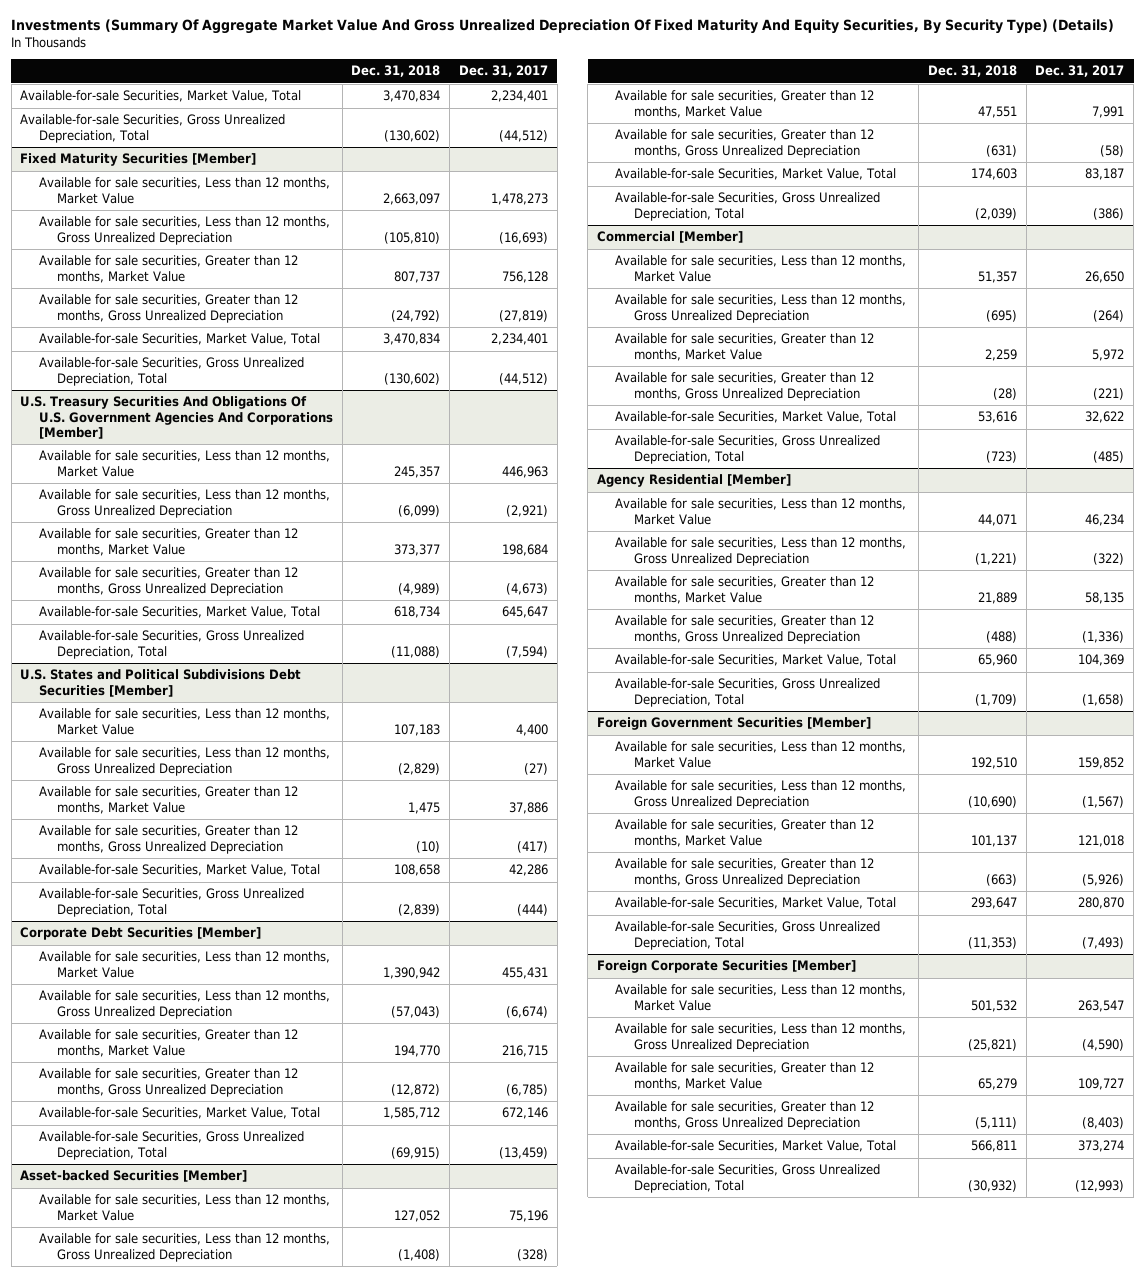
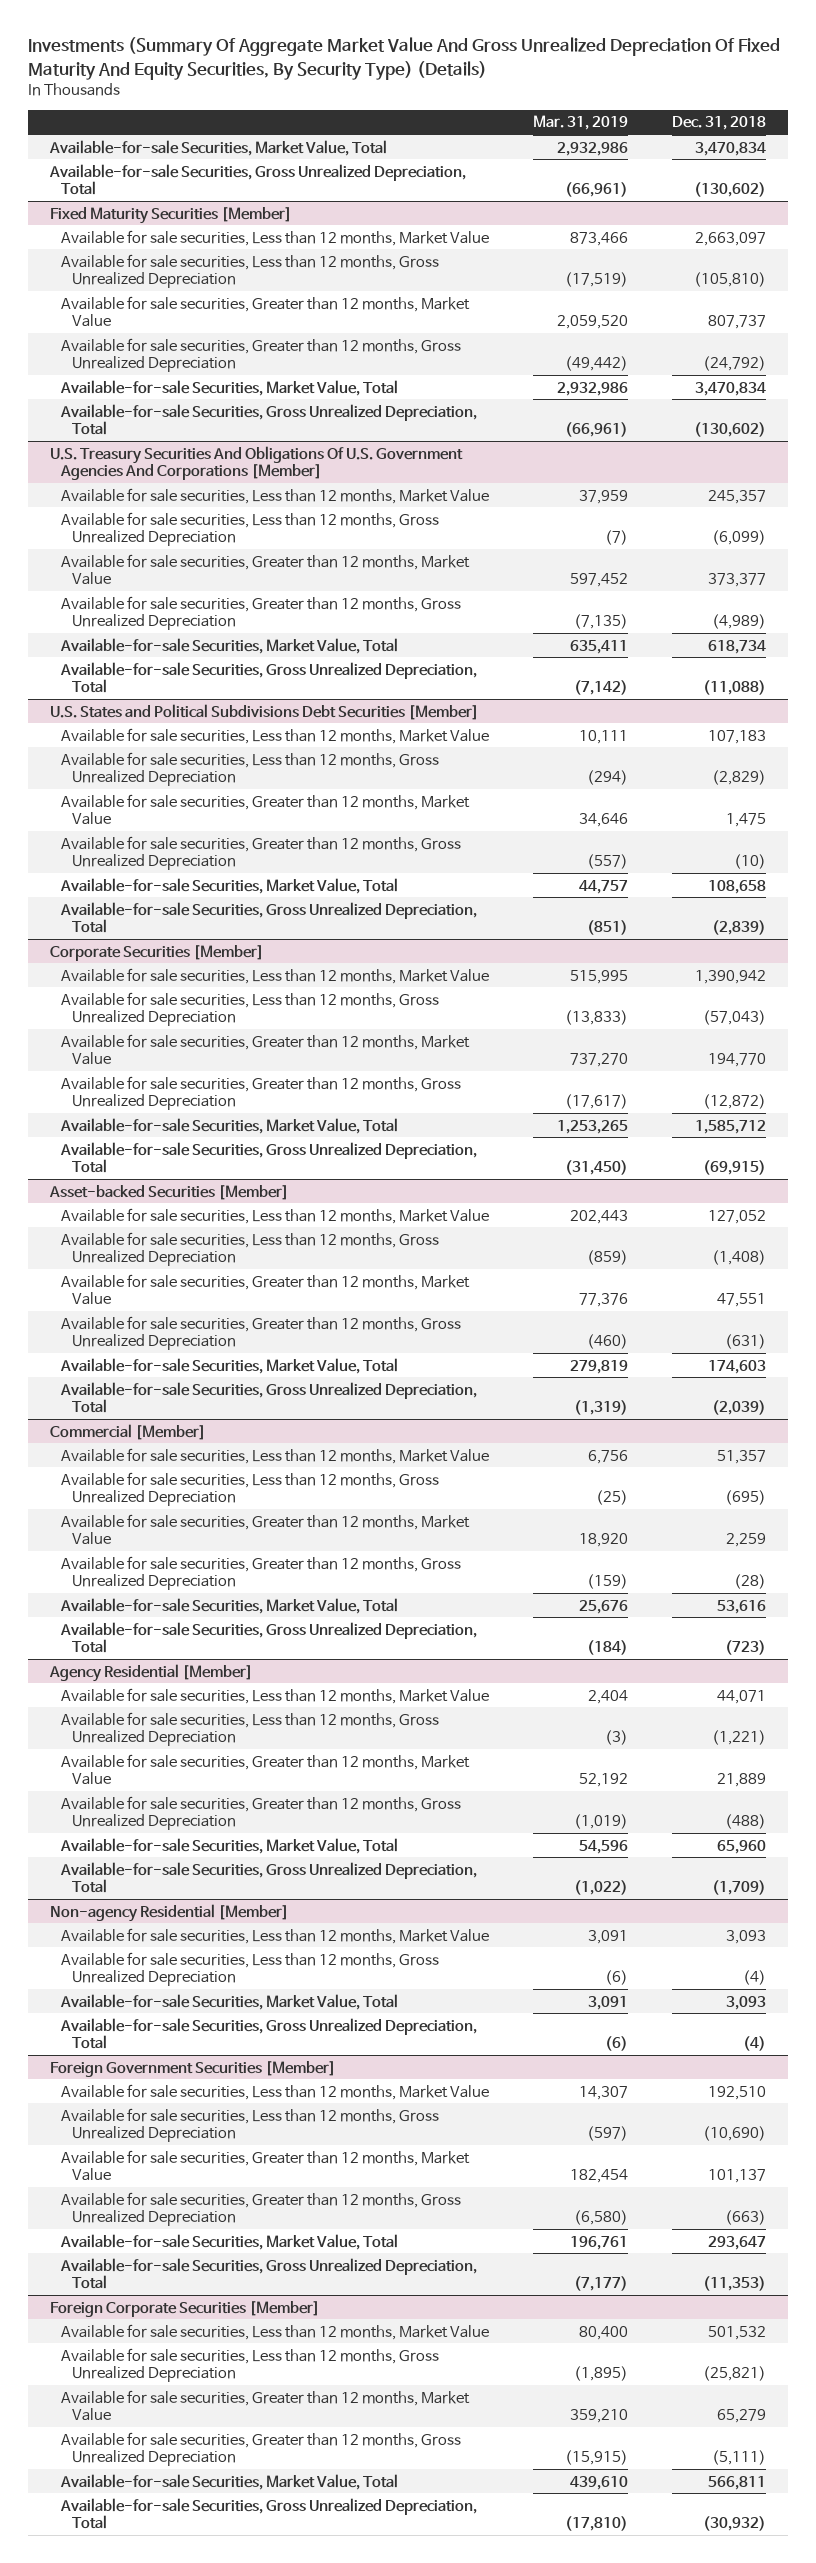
[458,65,548,78] Dec. 31, 2017 -> none
none -> [532,115,628,131] Mar. 31, 2019
[20,927,262,941] Corporate Debt Securities [Member] -> [50,944,265,961] Corporate Securities [Member]
none -> [50,1903,290,1922] Non-agency Residential [Member]
none -> [60,1927,489,1944] Available for sale securities, Less than 12 months, Market Value
none -> [60,1951,439,1987] Available for sale securities, Less than 12 months, Gross Unrealized Depreciation
none -> [59,1993,398,2010] Available-for-sale Securities, Market Value, Total
none -> [59,2017,477,2050] Available-for-sale Securities, Gross Unrealized Depreciation, Total

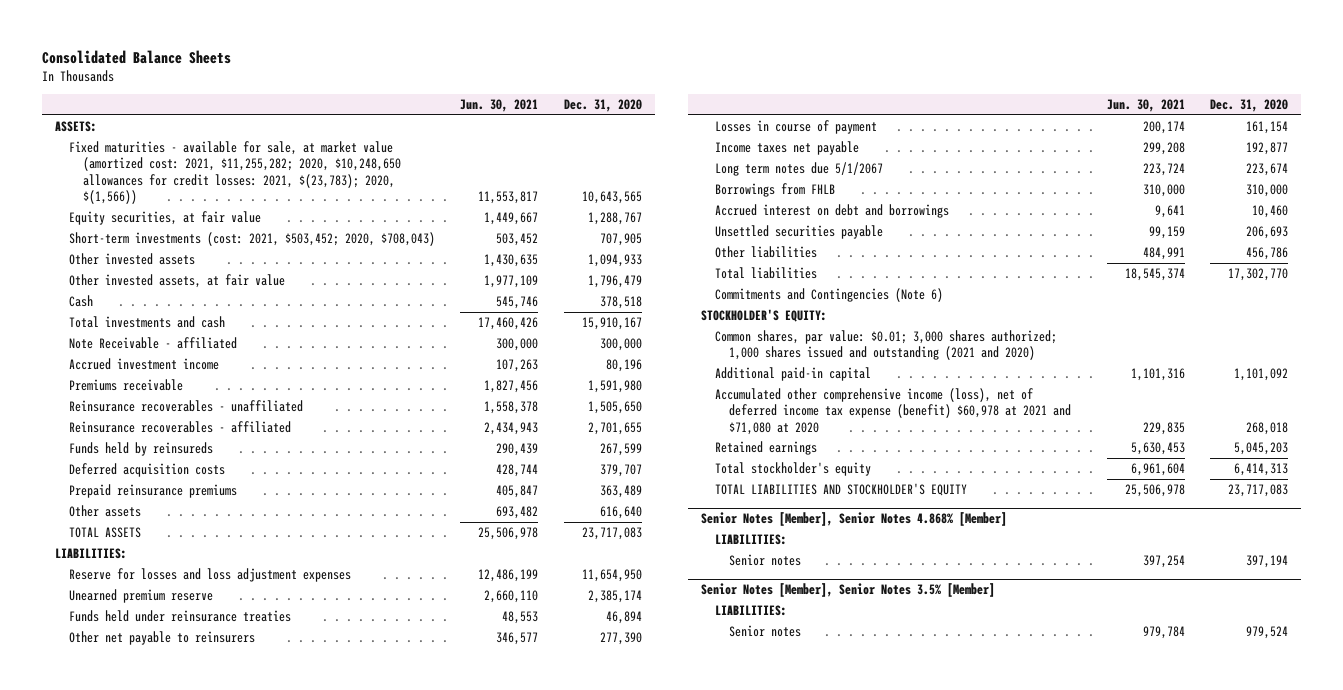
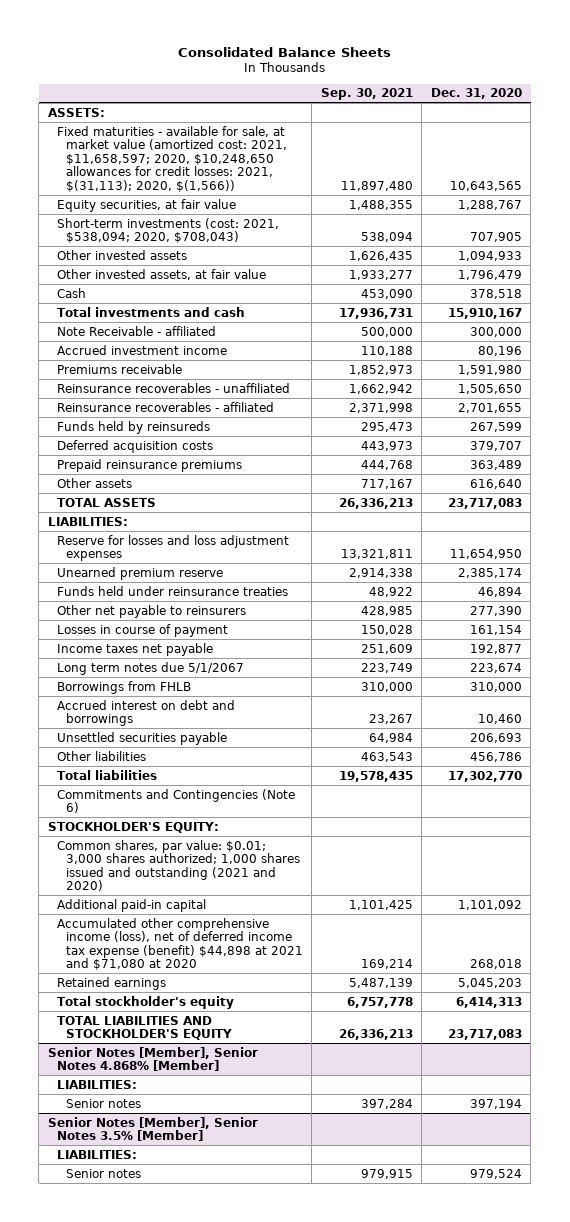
[460,99,539,113] Jun. 30, 2021 -> none
none -> [320,88,413,101] Sep. 30, 2021
[68,141,401,204] Fixed maturities - available for sale, at market value (amortized cost: 2021, $11,255,282; 2020, $10,248,650 allowances for credit losses: 2021, $(23,783); 2020, $(1,566)) -> [56,125,287,192] Fixed maturities - available for sale, at market value (amortized cost: 2021, $11,658,597; 2020, $10,248,650 allowances for credit losses: 2021, $(31,113); 2020, $(1,566))
[68,232,435,247] Short-term investments (cost: 2021, $503,452; 2020, $708,043) -> [56,217,279,244] Short-term investments (cost: 2021, $538,094; 2020, $708,043)
[715,388,1071,435] Accumulated other comprehensive income (loss), net of deferred income tax expense (benefit) $60,978 at 2021 and $71,080 at 2020 -> [56,917,303,971] Accumulated other comprehensive income (loss), net of deferred income tax expense (benefit) $44,898 at 2021 and $71,080 at 2020

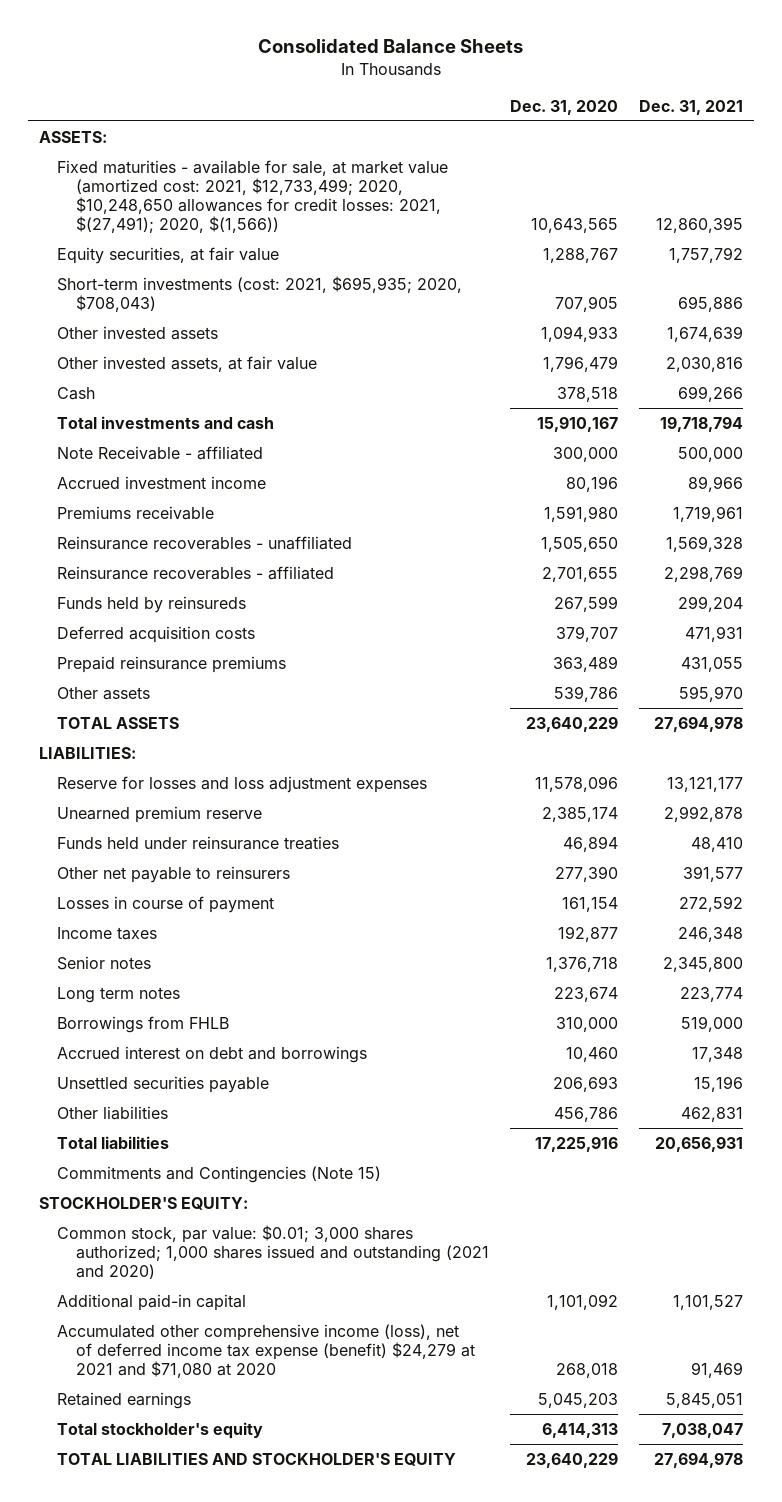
[320,88,413,101] Sep. 30, 2021 -> none
none -> [639,99,744,115] Dec. 31, 2021
[56,125,287,192] Fixed maturities - available for sale, at market value (amortized cost: 2021, $11,658,597; 2020, $10,248,650 allowances for credit losses: 2021, $(31,113); 2020, $(1,566)) -> [57,159,449,233] Fixed maturities - available for sale, at market value (amortized cost: 2021, $12,733,499; 2020, $10,248,650 allowances for credit losses: 2021, $(27,491); 2020, $(1,566))
[56,217,279,244] Short-term investments (cost: 2021, $538,094; 2020, $708,043) -> [57,275,463,312] Short-term investments (cost: 2021, $695,935; 2020, $708,043)
[469,478,522,489] 616,640 -> [554,685,619,702] 539,786
[447,497,522,509] 23,717,083 -> [526,715,619,732] 23,640,229
[449,549,522,560] 11,654,950 -> [535,775,619,792] 11,578,096
[56,642,213,656] Income taxes net payable -> [57,926,158,940] Income taxes
none -> [57,955,152,970] Senior notes
[56,661,244,675] Long term notes due 5/1/2067 -> [57,986,181,1003] Long term notes
[447,770,522,782] 17,302,770 -> [535,1135,619,1152] 17,225,916
[56,788,295,814] Commitments and Contingencies (Note 6) -> [57,1165,382,1183] Commitments and Contingencies (Note 15)
[56,839,300,892] Common shares, par value: $0.01; 3,000 shares authorized; 1,000 shares issued and outstanding (2021 and 2020) -> [57,1224,490,1279] Common stock, par value: $0.01; 3,000 shares authorized; 1,000 shares issued and outstanding (2021 and 2020)
[56,917,303,971] Accumulated other comprehensive income (loss), net of deferred income tax expense (benefit) $44,898 at 2021 and $71,080 at 2020 -> [57,1323,476,1378] Accumulated other comprehensive income (loss), net of deferred income tax expense (benefit) $24,279 at 2021 and $71,080 at 2020
[48,1046,259,1072] Senior Notes [Member], Senior Notes 4.868% [Member] -> none
[56,1079,137,1089] LIABILITIES: -> none
[65,1098,141,1108] Senior notes -> none
[48,1116,259,1142] Senior Notes [Member], Senior Notes 3.5% [Member] -> none
[56,1149,137,1159] LIABILITIES: -> none
[65,1168,141,1178] Senior notes -> none
[447,1029,522,1041] 23,717,083 -> [526,1451,619,1468] 23,640,229

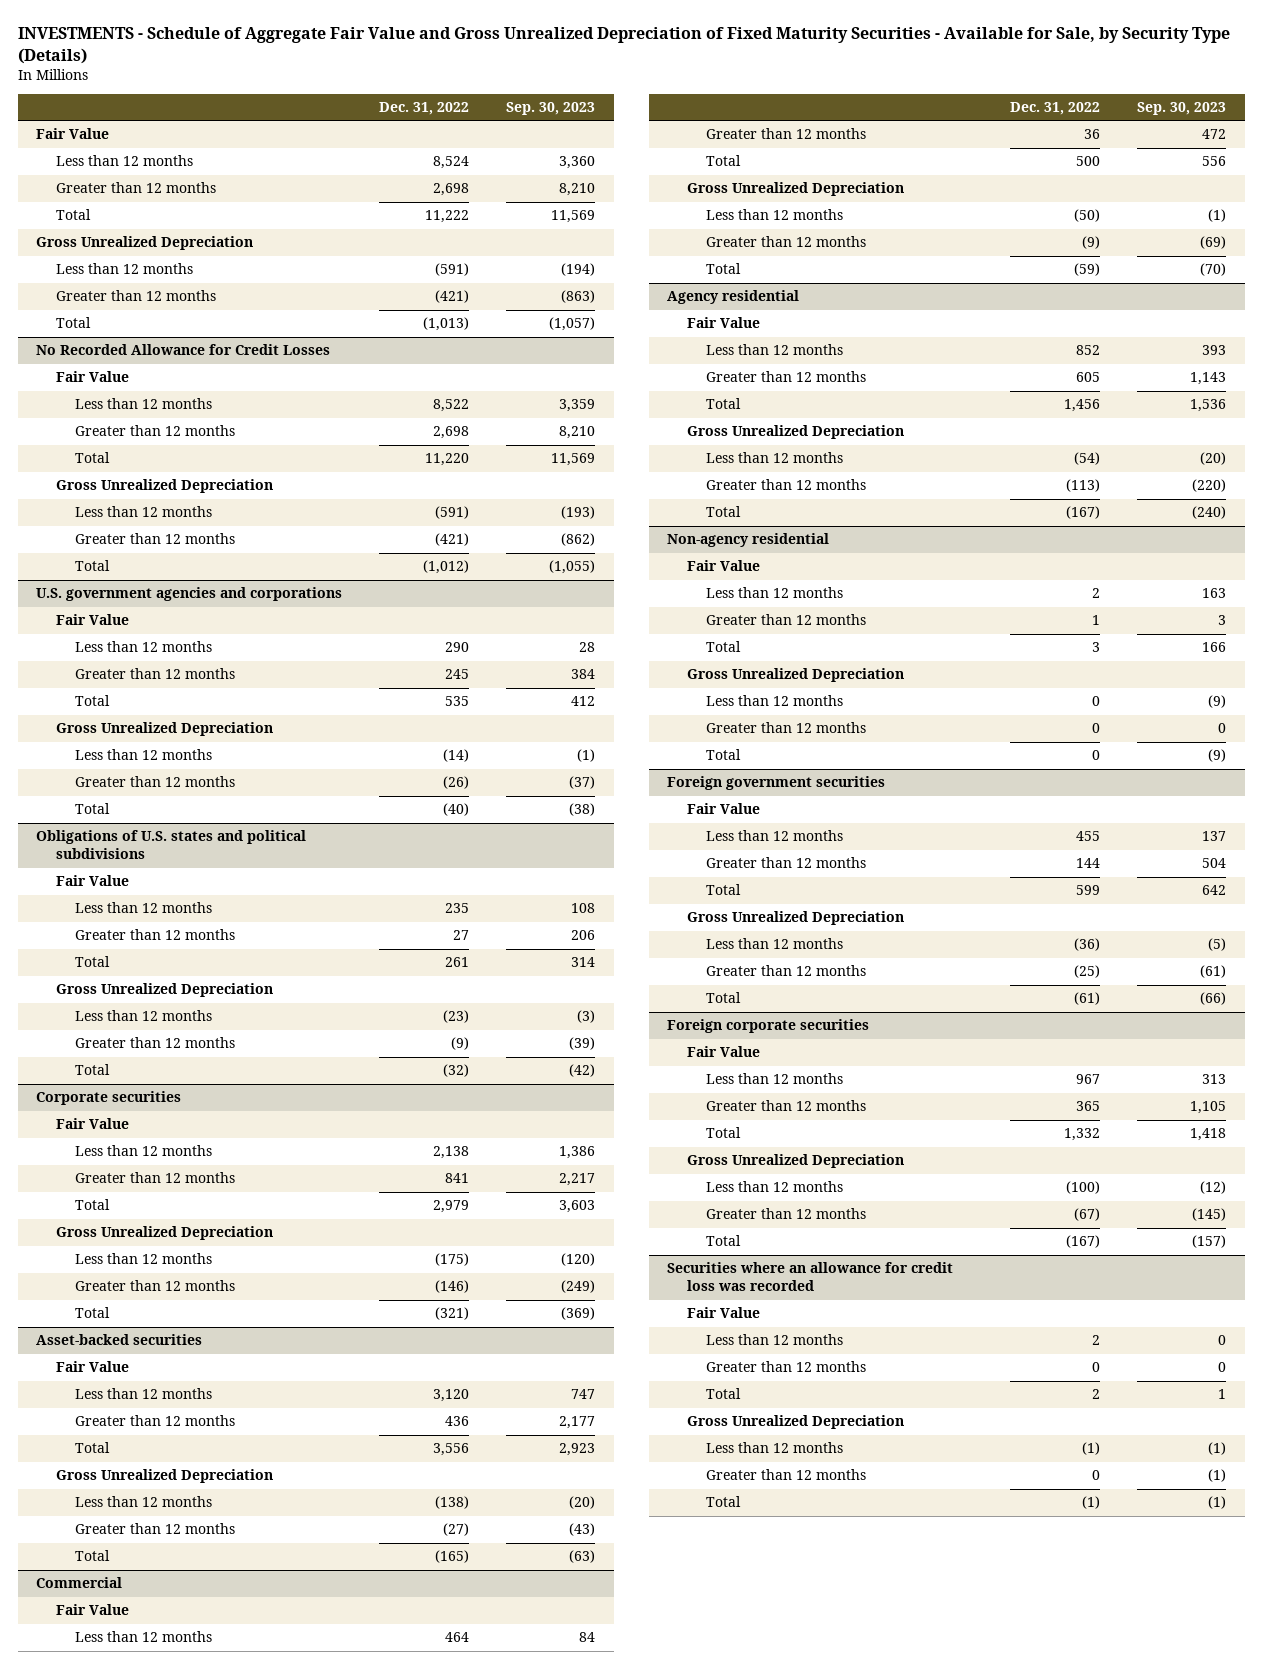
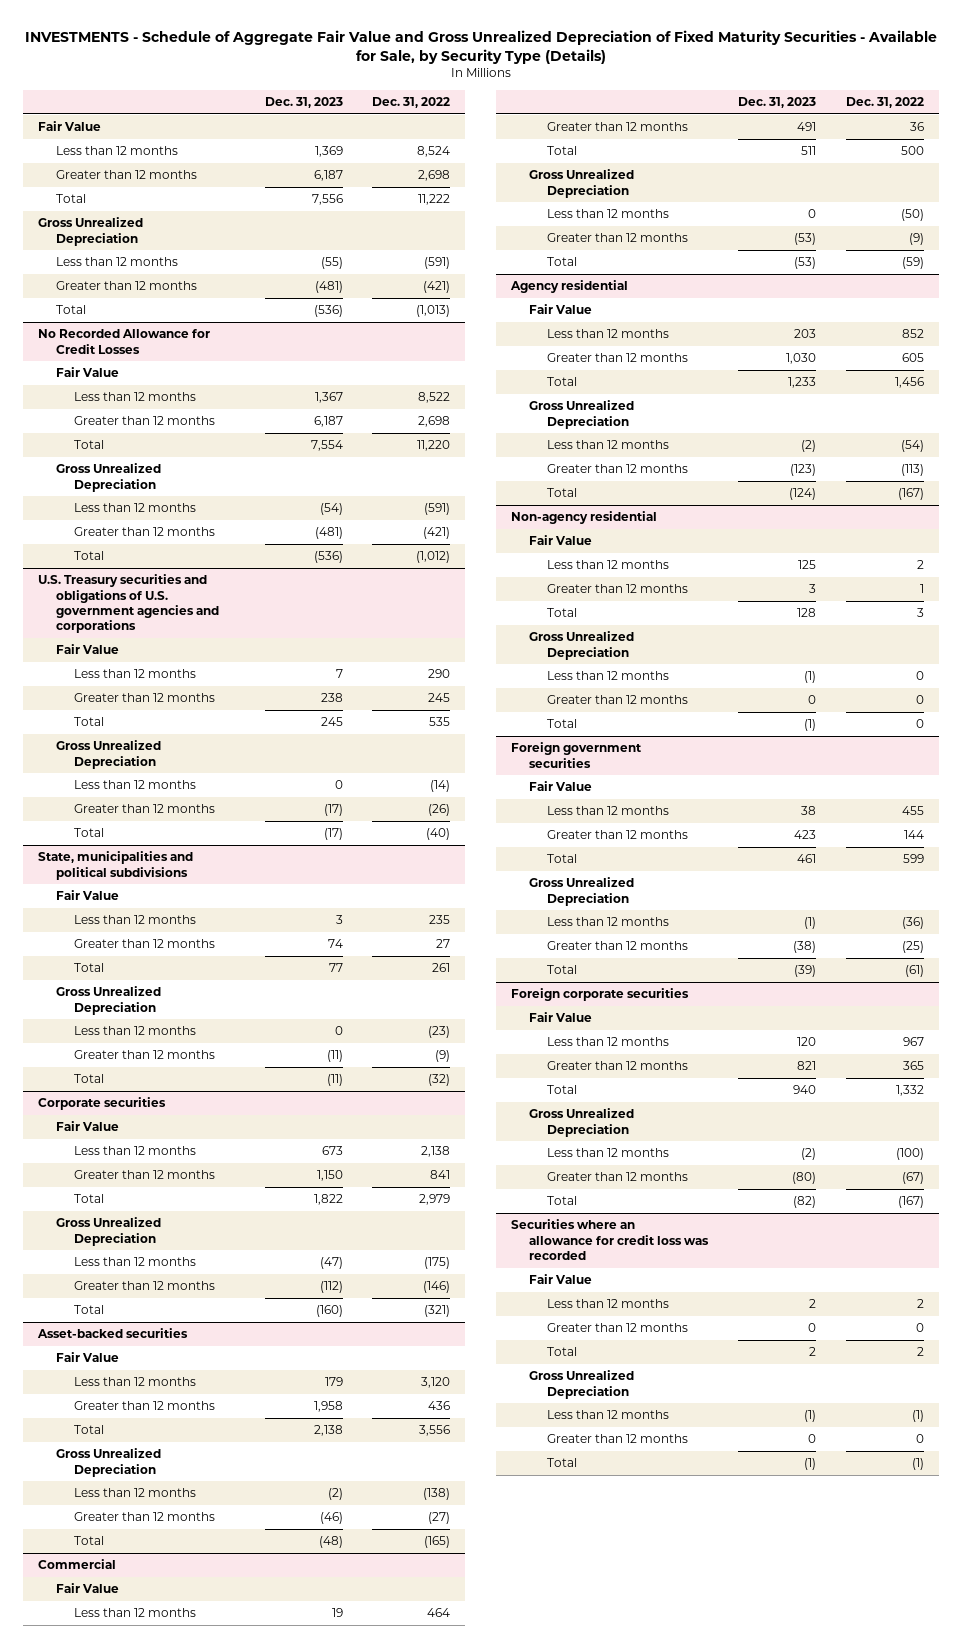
[506,102,596,116] Sep. 30, 2023 -> none
none -> [264,96,343,108] Dec. 31, 2023
[36,587,343,602] U.S. government agencies and corporations -> [37,574,219,634] U.S. Treasury securities and obligations of U.S. government agencies and corporations
[36,830,307,860] Obligations of U.S. states and political subdivisions -> [37,851,193,880] State, municipalities and political subdivisions

